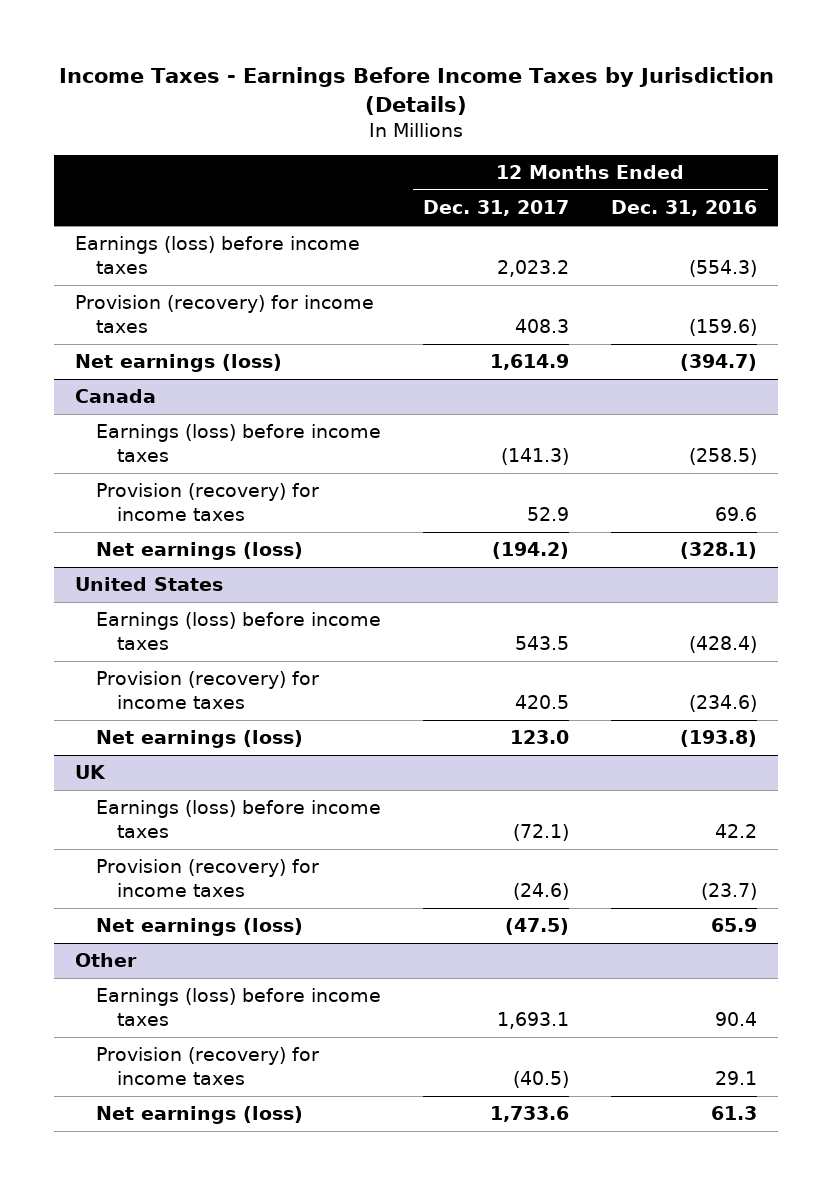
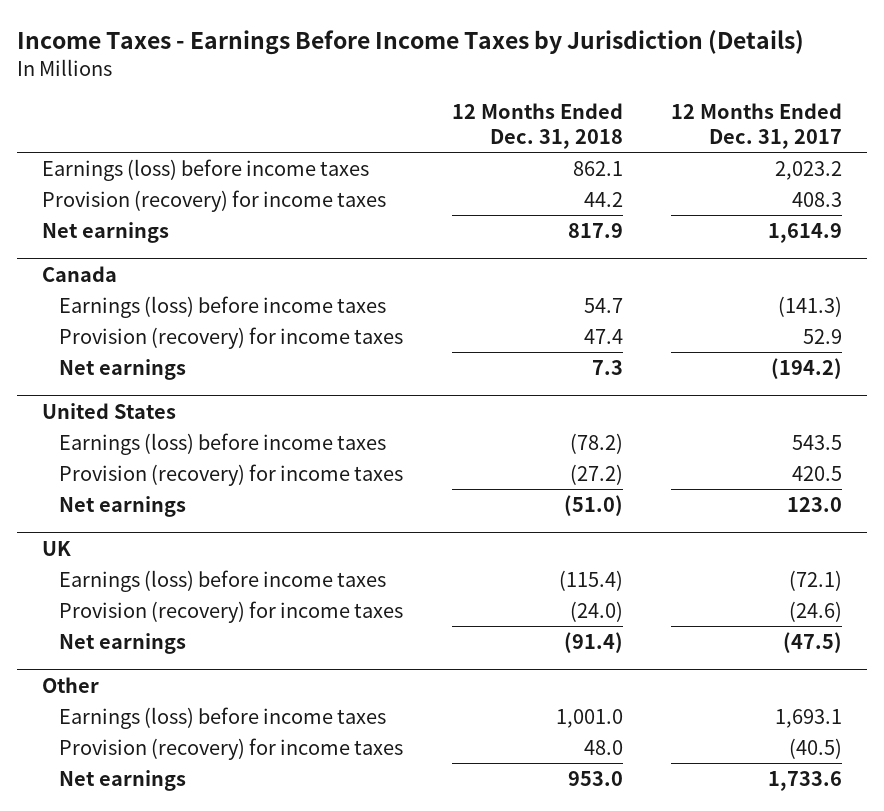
[611,200,758,217] Dec. 31, 2016 -> none
none -> [451,103,623,150] 12 Months Ended Dec. 31, 2018
[75,354,283,373] Net earnings (loss) -> [41,221,169,243] Net earnings
[96,542,304,561] Net earnings (loss) -> [58,358,186,380] Net earnings
[96,730,304,749] Net earnings (loss) -> [58,495,186,517] Net earnings
[96,918,304,937] Net earnings (loss) -> [58,632,186,654] Net earnings
[96,1106,304,1125] Net earnings (loss) -> [58,769,186,791] Net earnings

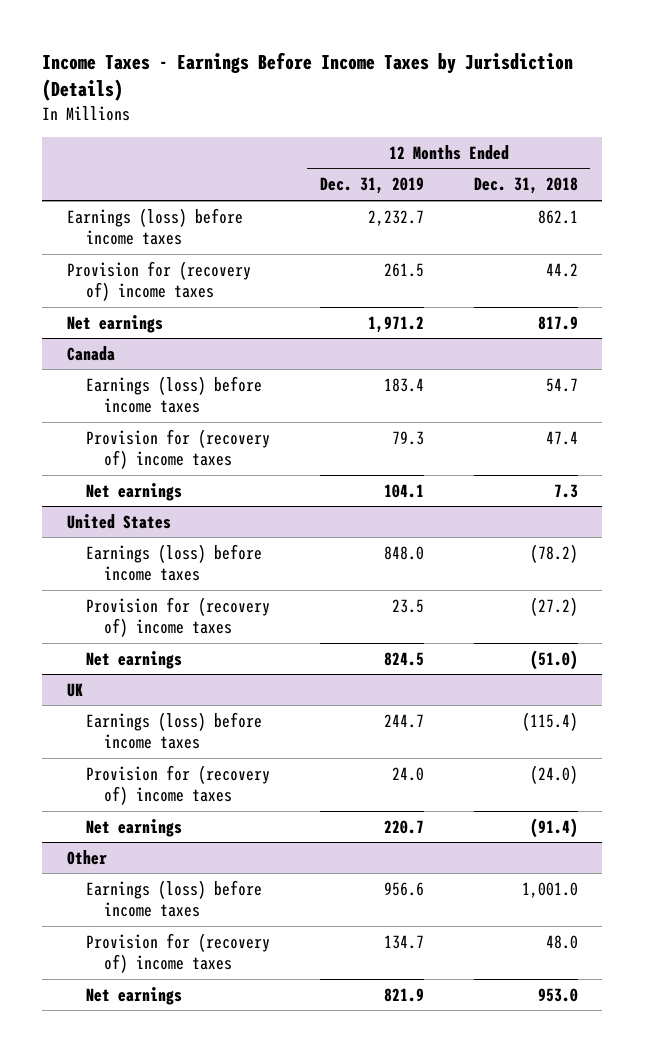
[671,103,843,150] 12 Months Ended Dec. 31, 2017 -> none
none -> [319,177,424,195] Dec. 31, 2019
[41,189,386,212] Provision (recovery) for income taxes -> [67,260,252,302] Provision for (recovery of) income taxes
[58,326,403,349] Provision (recovery) for income taxes -> [85,428,270,470] Provision for (recovery of) income taxes
[58,463,403,486] Provision (recovery) for income taxes -> [85,596,270,638] Provision for (recovery of) income taxes
[58,600,403,623] Provision (recovery) for income taxes -> [85,764,270,806] Provision for (recovery of) income taxes
[58,737,403,760] Provision (recovery) for income taxes -> [85,932,270,974] Provision for (recovery of) income taxes

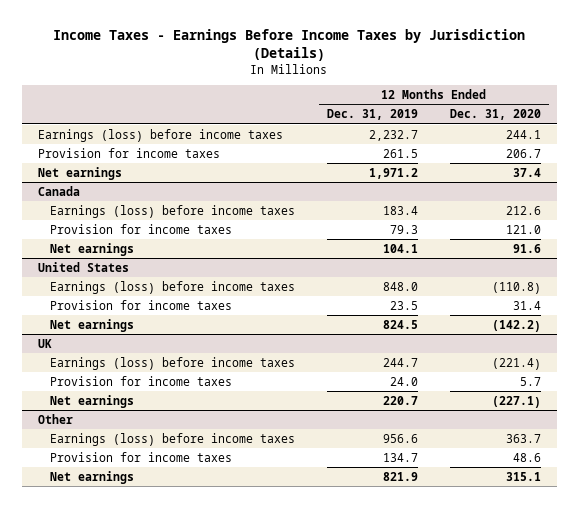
[473,177,578,195] Dec. 31, 2018 -> none
none -> [449,109,541,121] Dec. 31, 2020
[67,260,252,302] Provision for (recovery of) income taxes -> [37,147,220,158] Provision for income taxes
[85,428,270,470] Provision for (recovery of) income taxes -> [50,223,233,234] Provision for income taxes
[85,596,270,638] Provision for (recovery of) income taxes -> [50,299,233,310] Provision for income taxes
[85,764,270,806] Provision for (recovery of) income taxes -> [50,375,233,386] Provision for income taxes
[85,932,270,974] Provision for (recovery of) income taxes -> [50,451,233,462] Provision for income taxes

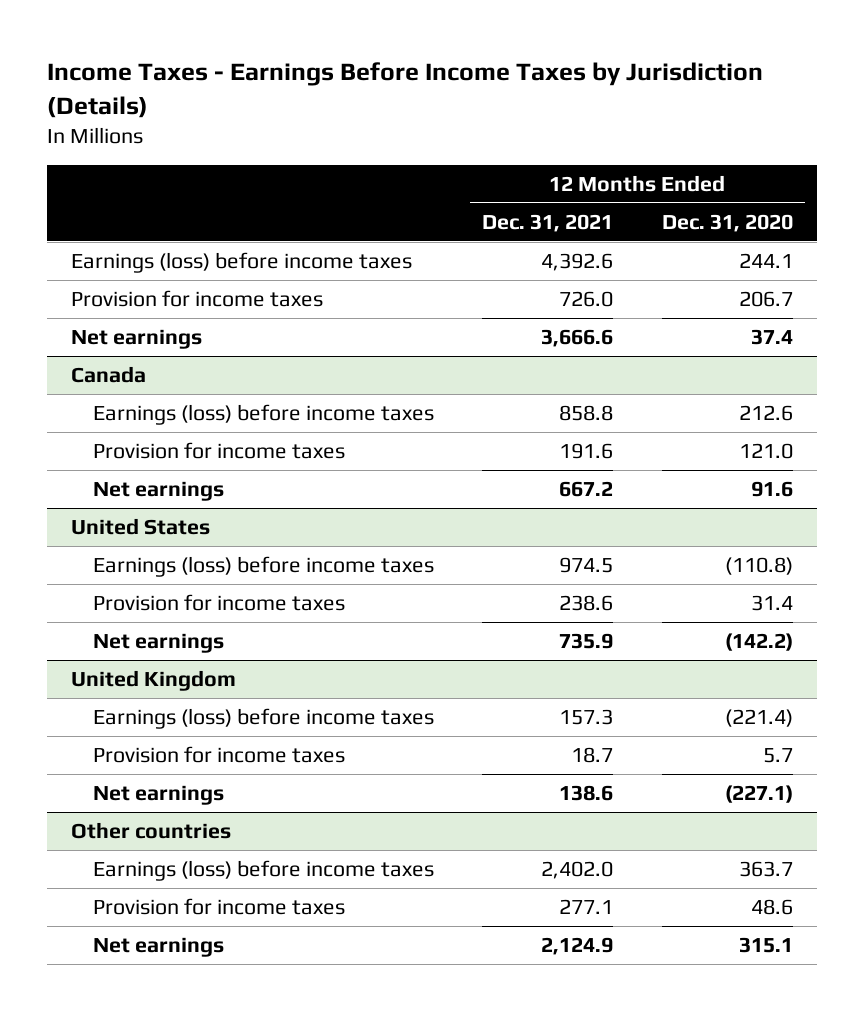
[327,109,419,121] Dec. 31, 2019 -> none
none -> [482,213,614,232] Dec. 31, 2021
[37,338,52,348] UK -> [70,669,236,691] United Kingdom
[37,413,73,424] Other -> [70,821,231,839] Other countries

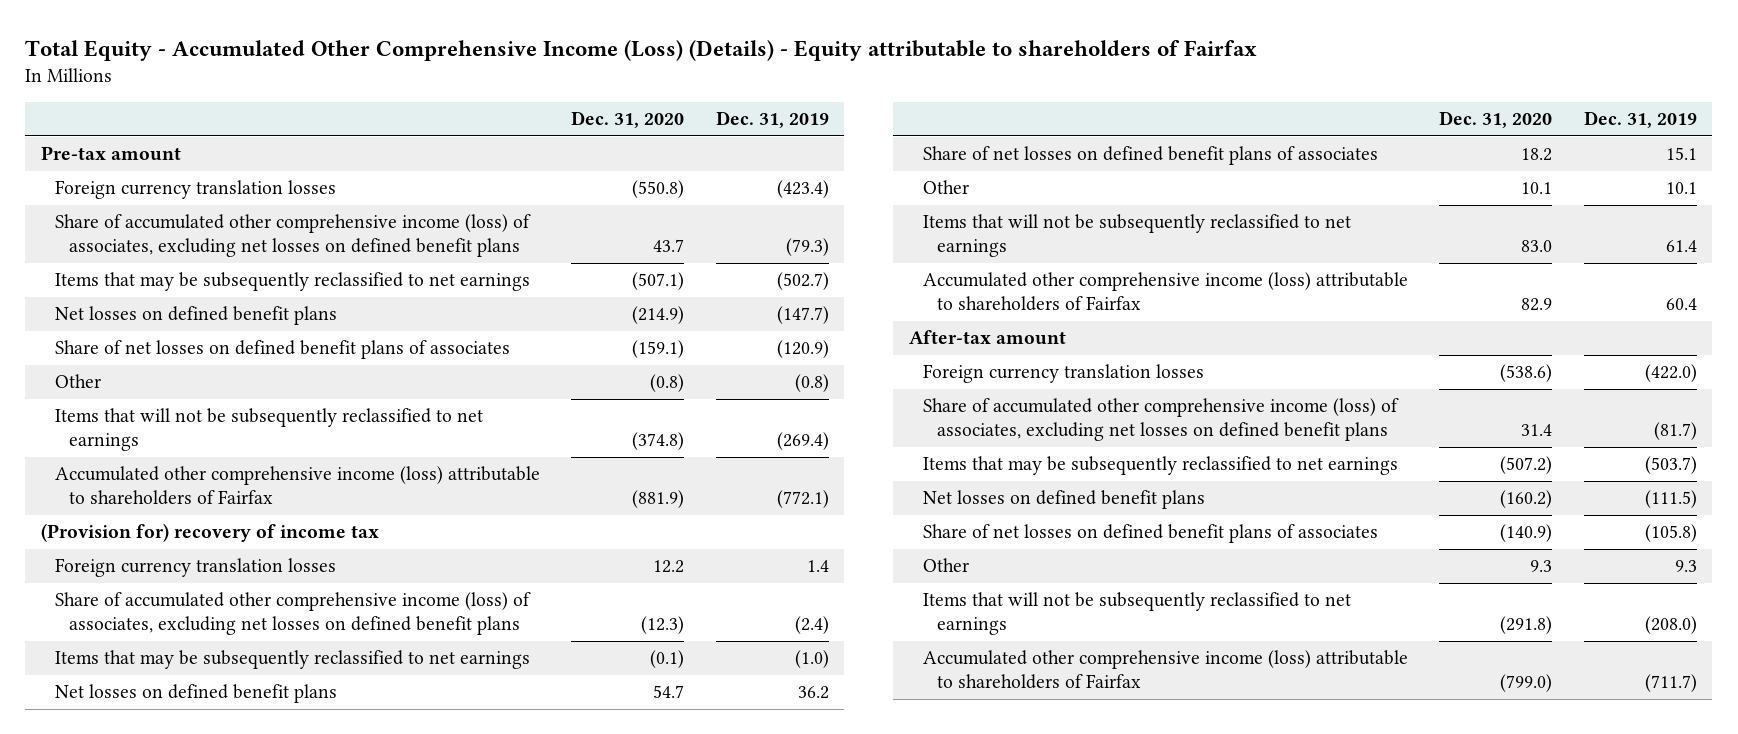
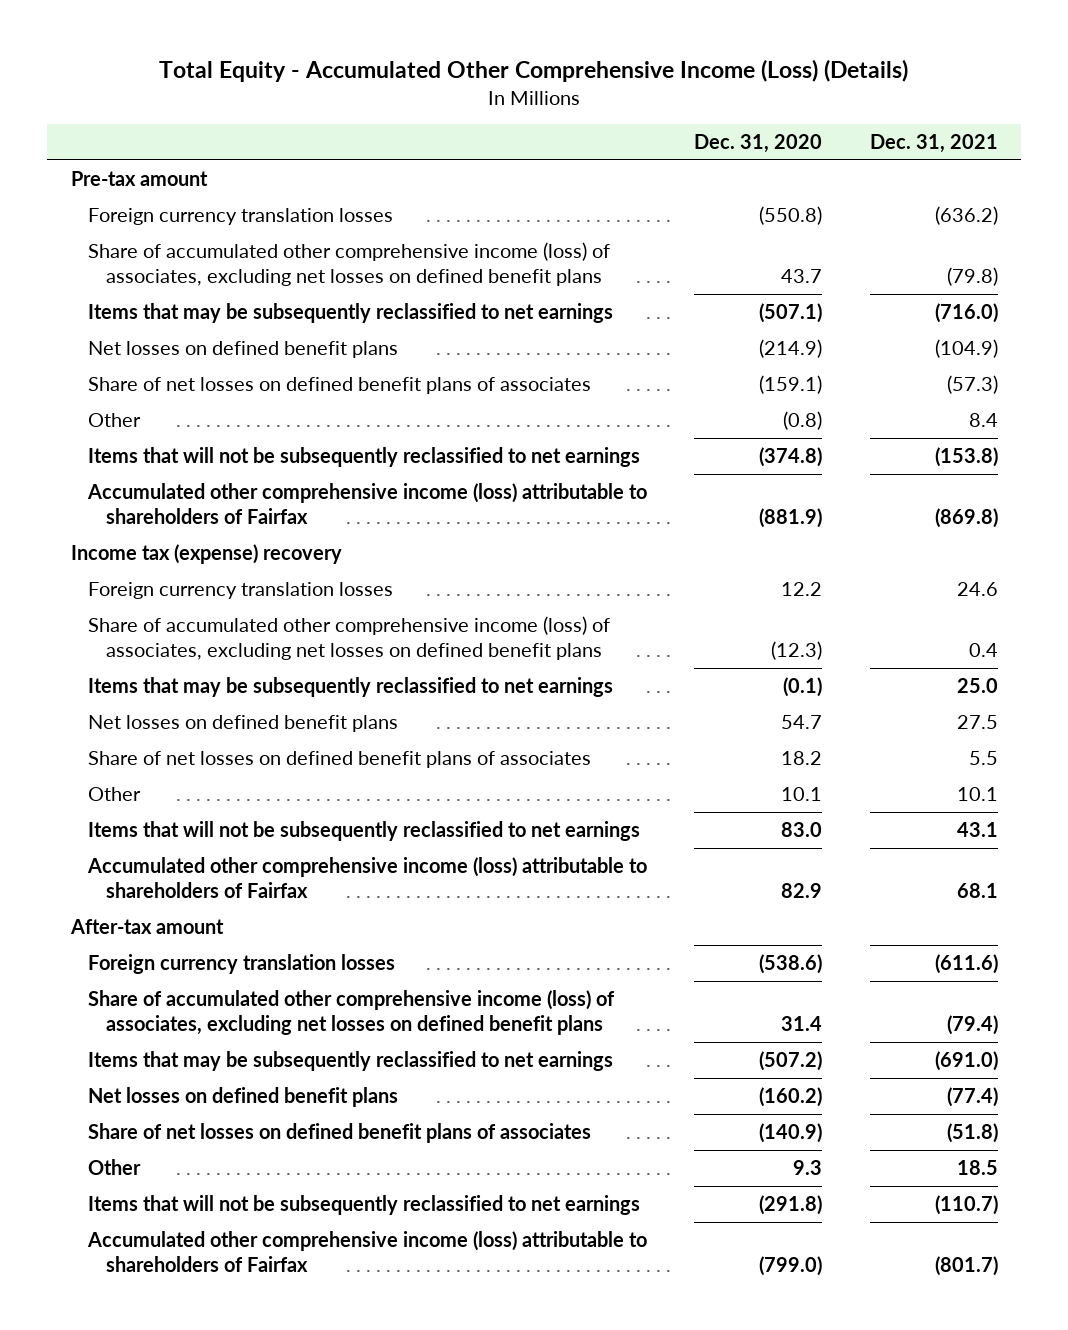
[25,39,1258,61] Total Equity - Accumulated Other Comprehensive Income (Loss) (Details) - Equity attributable to shareholders of Fairfax -> [159,58,909,82] Total Equity - Accumulated Other Comprehensive Income (Loss) (Details)
[715,111,829,129] Dec. 31, 2019 -> none
none -> [869,134,998,154] Dec. 31, 2021
[40,523,379,543] (Provision for) recovery of income tax -> [70,543,342,564] Income tax (expense) recovery

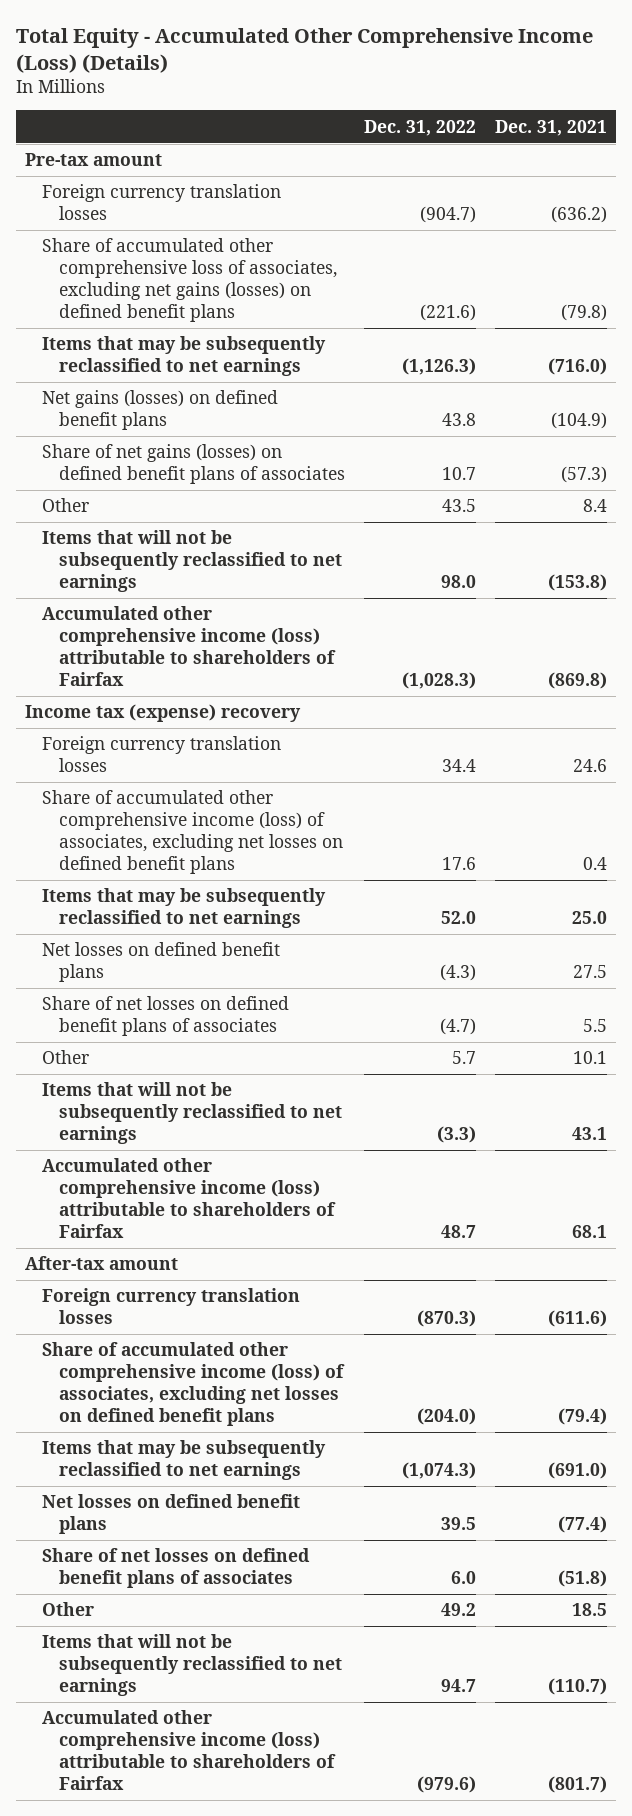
[694,134,823,154] Dec. 31, 2020 -> none
none -> [364,119,477,136] Dec. 31, 2022
[88,241,611,287] Share of accumulated other comprehensive income (loss) of associates, excluding net losses on defined benefit plans -> [42,238,338,323] Share of accumulated other comprehensive loss of associates, excluding net gains (losses) on defined benefit plans
[88,340,399,358] Net losses on defined benefit plans -> [42,390,279,431] Net gains (losses) on defined benefit plans
[88,376,592,394] Share of net losses on defined benefit plans of associates -> [42,444,346,485] Share of net gains (losses) on defined benefit plans of associates

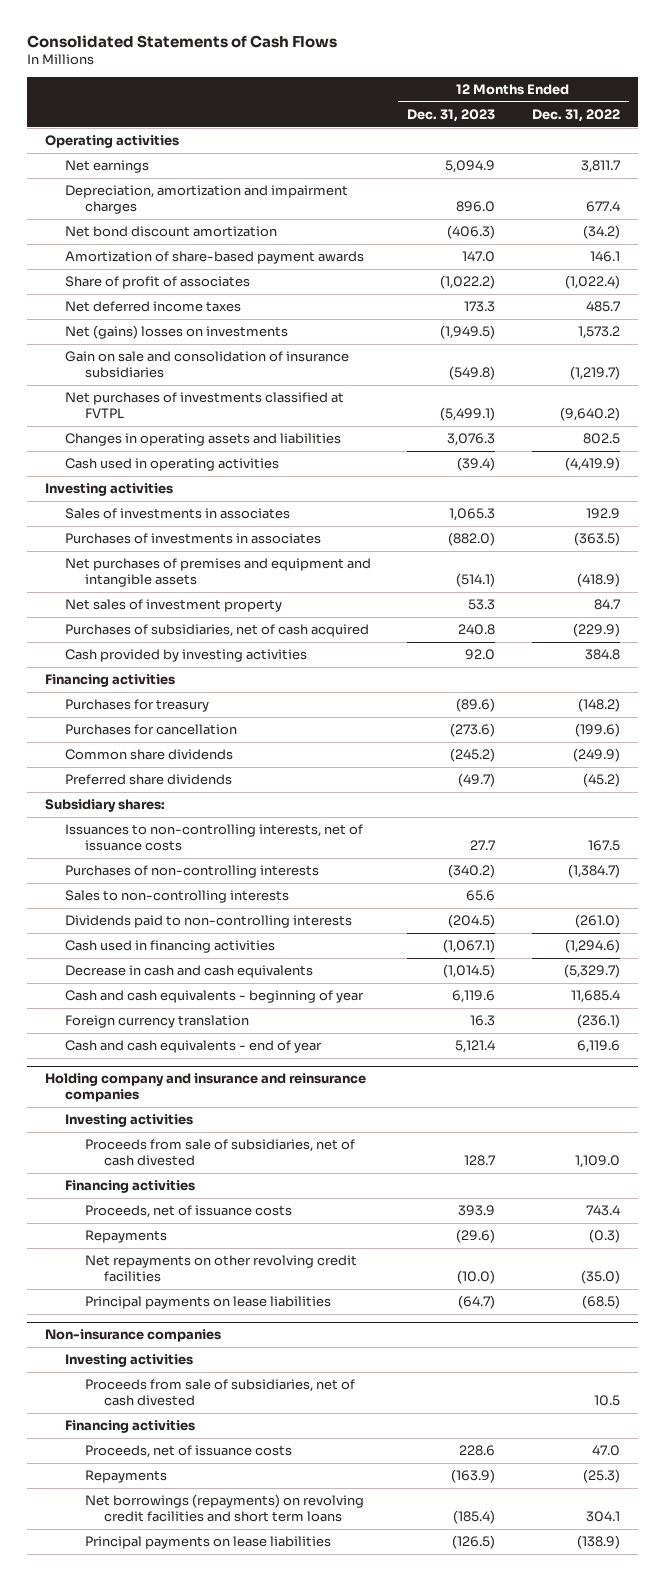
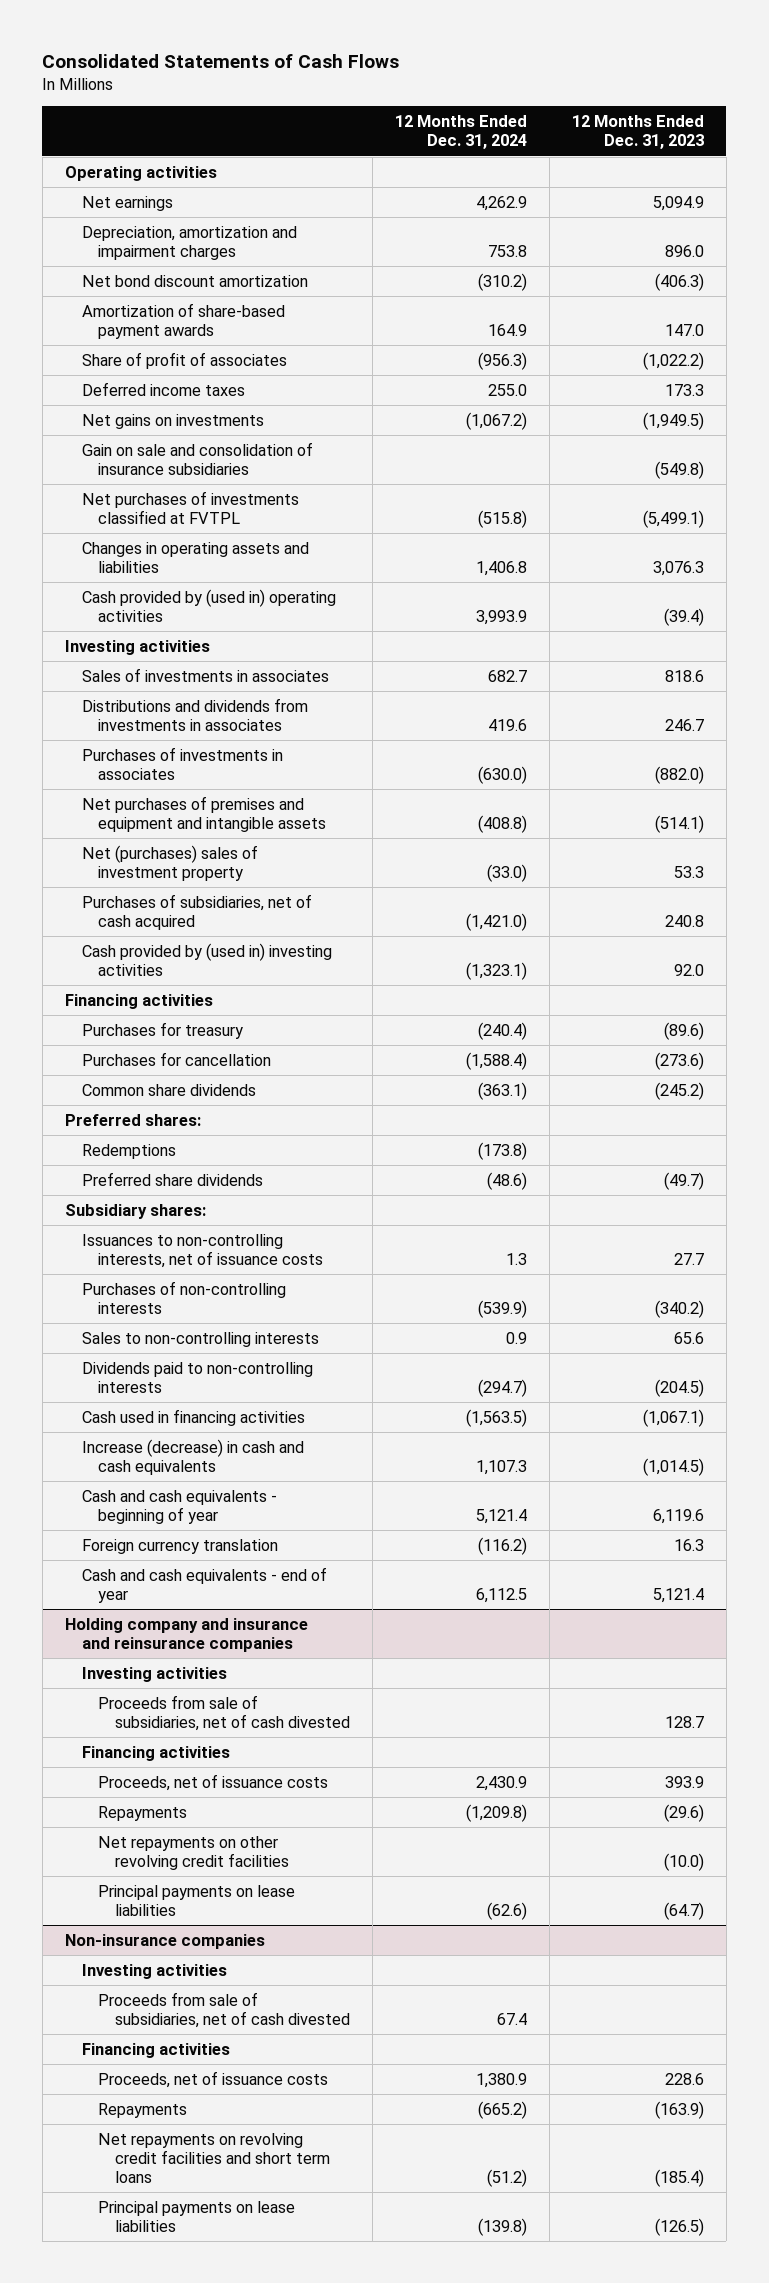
[531,108,620,122] Dec. 31, 2022 -> none
none -> [395,115,528,150] 12 Months Ended Dec. 31, 2024
[64,301,241,313] Net deferred income taxes -> [81,382,245,397] Deferred income taxes
[64,325,288,340] Net (gains) losses on investments -> [81,414,264,430] Net gains on investments
[64,458,279,472] Cash used in operating activities -> [81,589,336,622] Cash provided by (used in) operating activities
[449,508,496,522] 1,065.3 -> [664,670,704,683] 818.6
none -> [81,698,308,731] Distributions and dividends from investments in associates
[64,599,282,613] Net sales of investment property -> [81,845,258,881] Net (purchases) sales of investment property
[64,649,307,663] Cash provided by investing activities -> [81,943,332,976] Cash provided by (used in) investing activities
none -> [64,1114,201,1127] Preferred shares:
none -> [81,1144,176,1160] Redemptions
[64,965,313,979] Decrease in cash and cash equivalents -> [81,1439,304,1475] Increase (decrease) in cash and cash equivalents
[84,1494,364,1523] Net borrowings (repayments) on revolving credit facilities and short term loans -> [98,2133,331,2183] Net repayments on revolving credit facilities and short term loans

